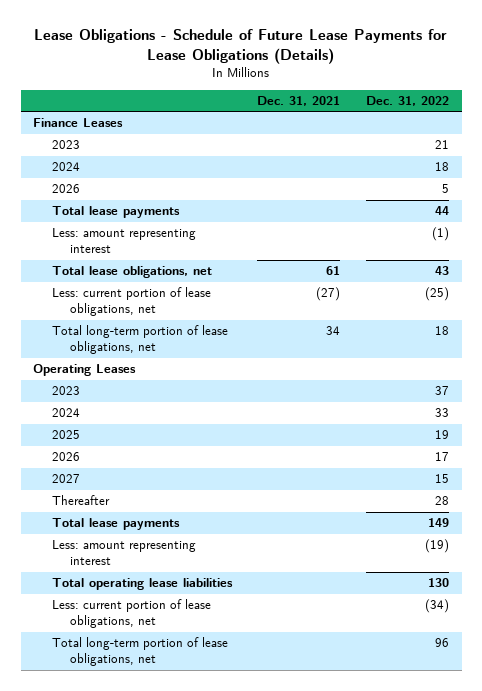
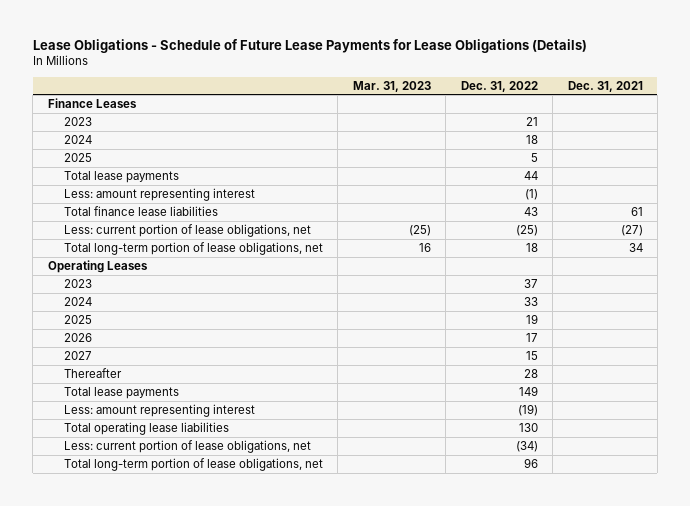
none -> [352,80,431,92] Mar. 31, 2023
[51,184,80,194] 2026 -> none
none -> [63,152,92,162] 2025
[51,266,212,279] Total lease obligations, net -> [63,205,218,216] Total finance lease liabilities

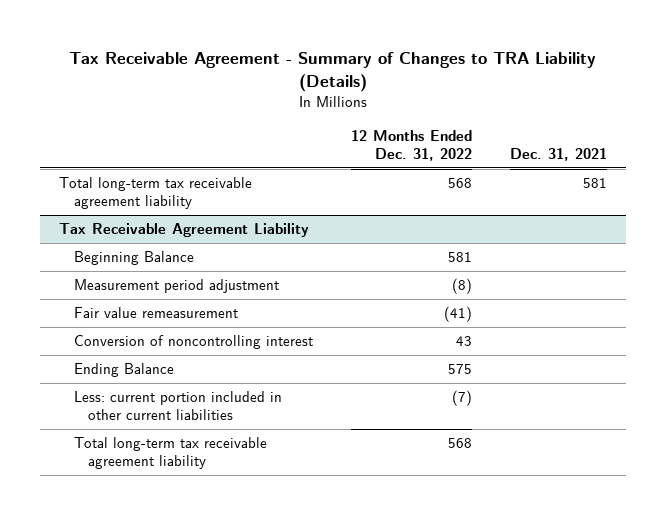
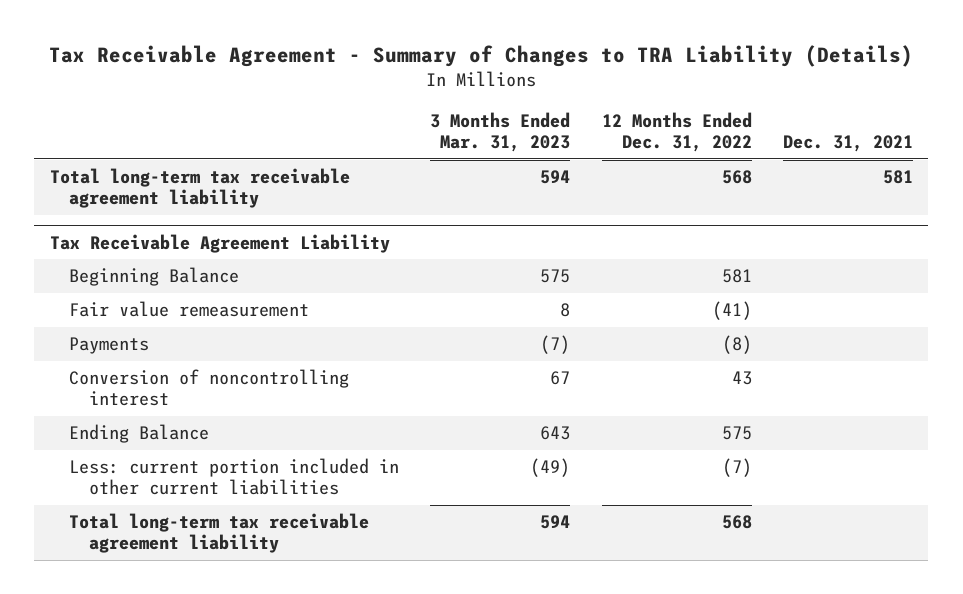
none -> [430,112,571,153] 3 Months Ended Mar. 31, 2023
[73,279,279,294] Measurement period adjustment -> none
none -> [69,337,150,355] Payments

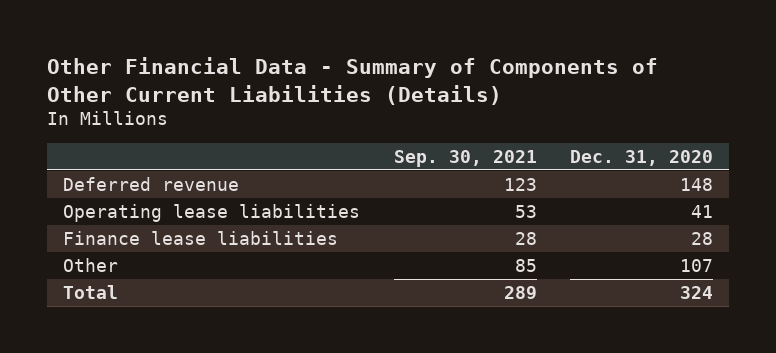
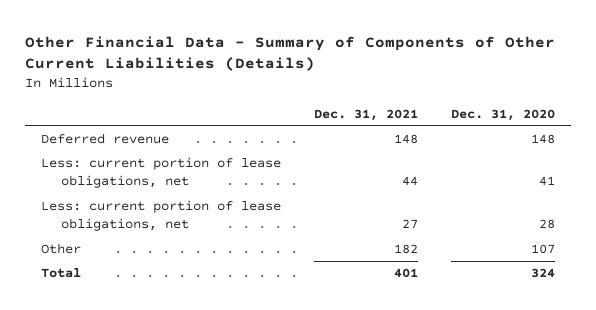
[393,149,537,167] Sep. 30, 2021 -> none
none -> [314,108,419,121] Dec. 31, 2021
[63,203,361,222] Operating lease liabilities -> [41,157,282,189] Less: current portion of lease obligations, net
[63,230,339,245] Finance lease liabilities -> [41,200,282,232] Less: current portion of lease obligations, net

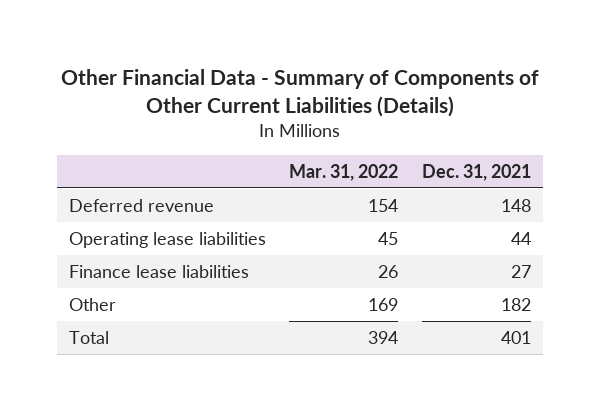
[450,108,555,121] Dec. 31, 2020 -> none
none -> [289,163,399,181] Mar. 31, 2022
[41,157,282,189] Less: current portion of lease obligations, net -> [68,231,266,248] Operating lease liabilities
[41,200,282,232] Less: current portion of lease obligations, net -> [68,264,249,278] Finance lease liabilities

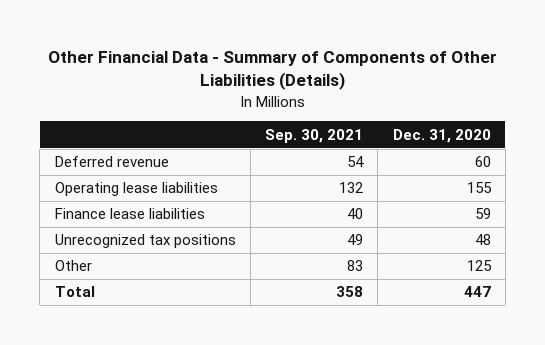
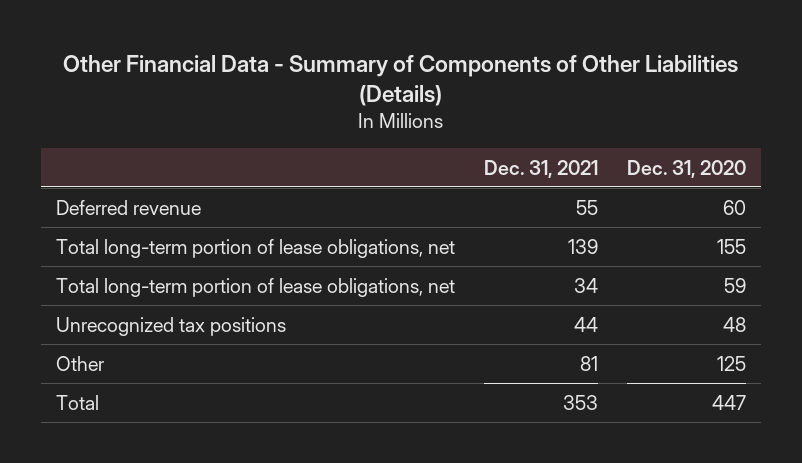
[265,128,364,143] Sep. 30, 2021 -> none
none -> [483,159,598,178] Dec. 31, 2021
[54,182,218,197] Operating lease liabilities -> [55,238,455,258] Total long-term portion of lease obligations, net
[54,208,205,220] Finance lease liabilities -> [55,277,455,297] Total long-term portion of lease obligations, net

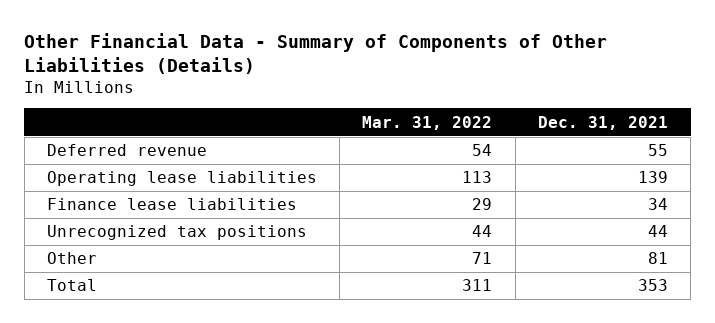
[627,159,747,178] Dec. 31, 2020 -> none
none -> [362,115,493,130] Mar. 31, 2022
[55,238,455,258] Total long-term portion of lease obligations, net -> [46,171,317,187] Operating lease liabilities
[55,277,455,297] Total long-term portion of lease obligations, net -> [46,198,297,211] Finance lease liabilities

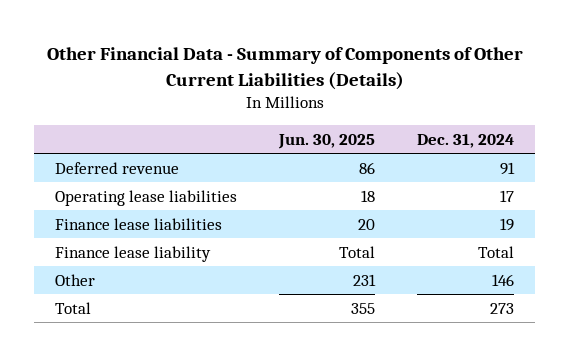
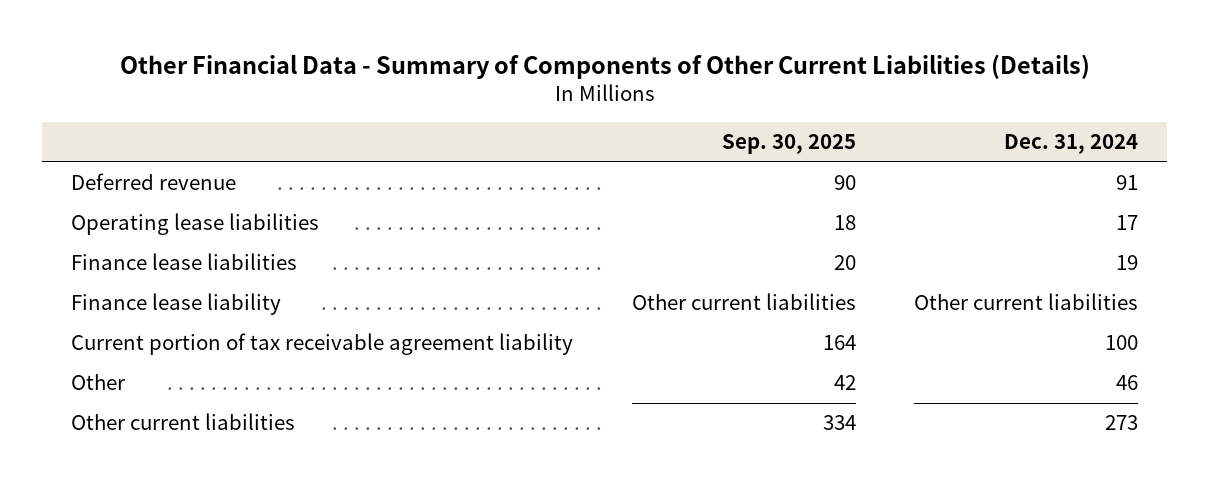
[278,133,376,149] Jun. 30, 2025 -> none
none -> [721,134,856,155] Sep. 30, 2025
[478,245,515,258] Total -> [913,293,1138,311] Other current liabilities
none -> [71,333,574,356] Current portion of tax receivable agreement liability
[492,273,515,286] 146 -> [1115,375,1138,391] 46
[55,301,92,314] Total -> [71,413,296,431] Other current liabilities

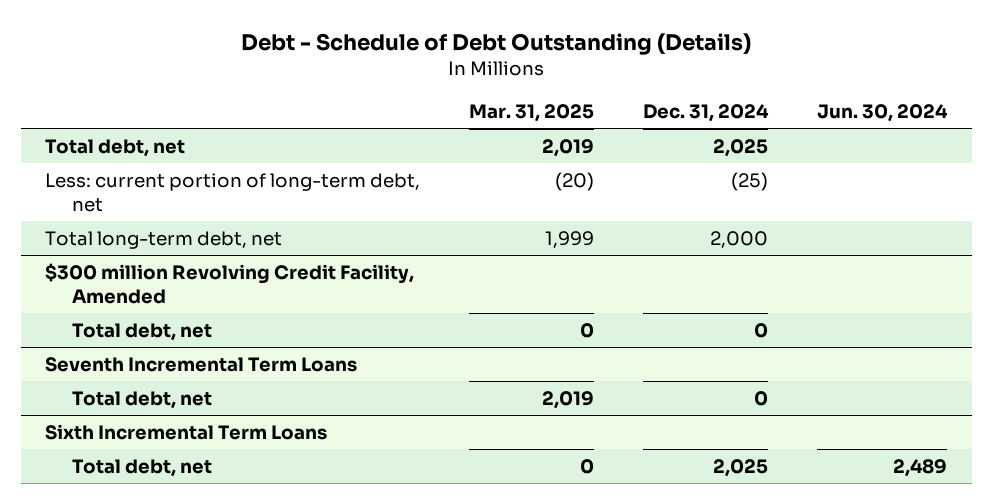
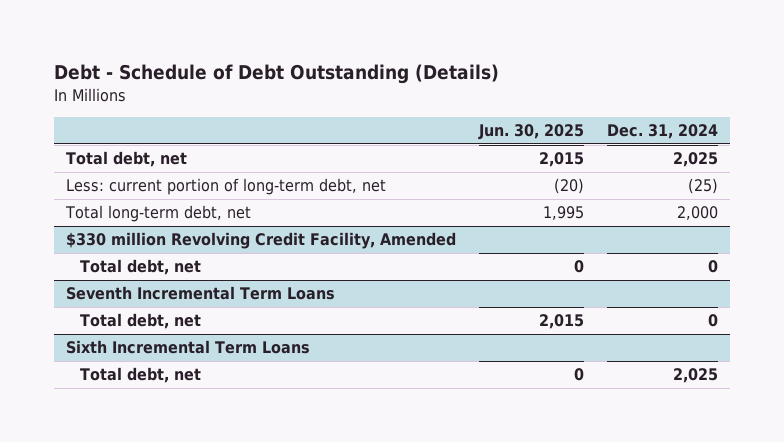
[469,103,595,122] Mar. 31, 2025 -> none
[817,103,949,122] Jun. 30, 2024 -> none
none -> [477,124,584,141] Jun. 30, 2025
[45,263,415,304] $300 million Revolving Credit Facility, Amended -> [65,232,456,250] $330 million Revolving Credit Facility, Amended

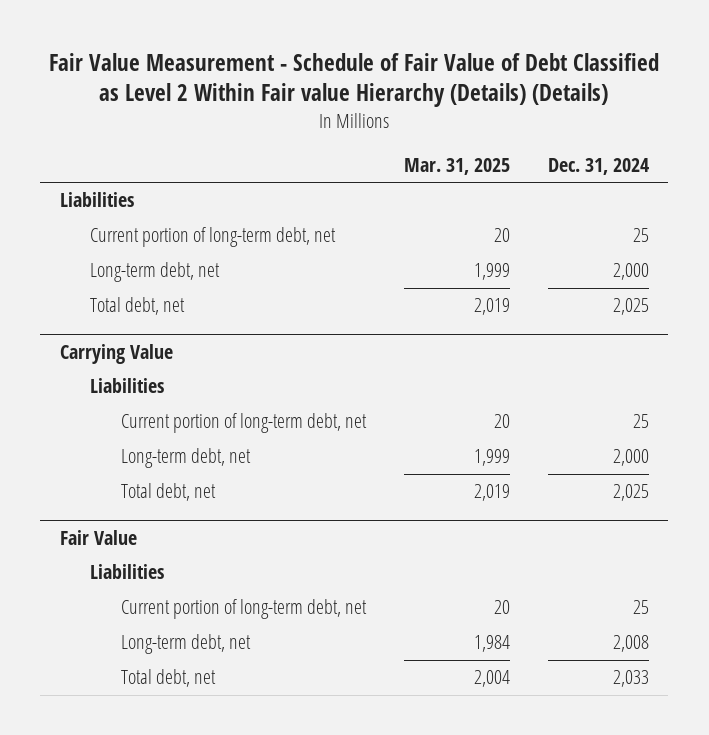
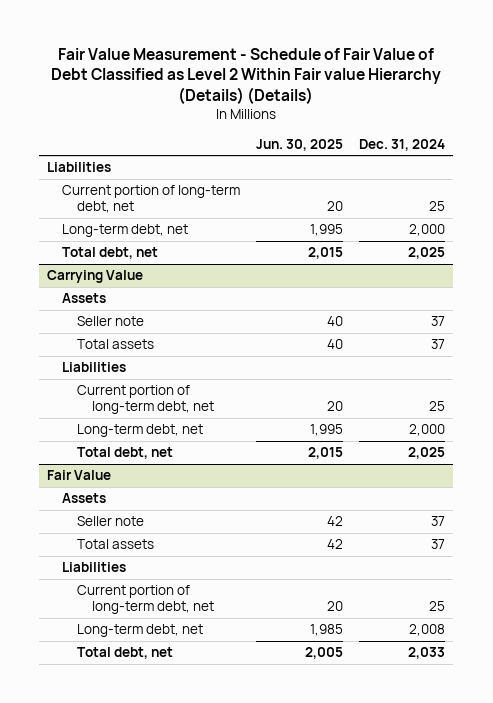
[403,157,510,175] Mar. 31, 2025 -> none
none -> [256,138,344,151] Jun. 30, 2025
none -> [62,293,107,304] Assets
none -> [77,316,145,327] Seller note
none -> [77,339,155,350] Total assets
none -> [62,493,107,504] Assets
none -> [77,516,145,527] Seller note
none -> [77,539,155,550] Total assets

